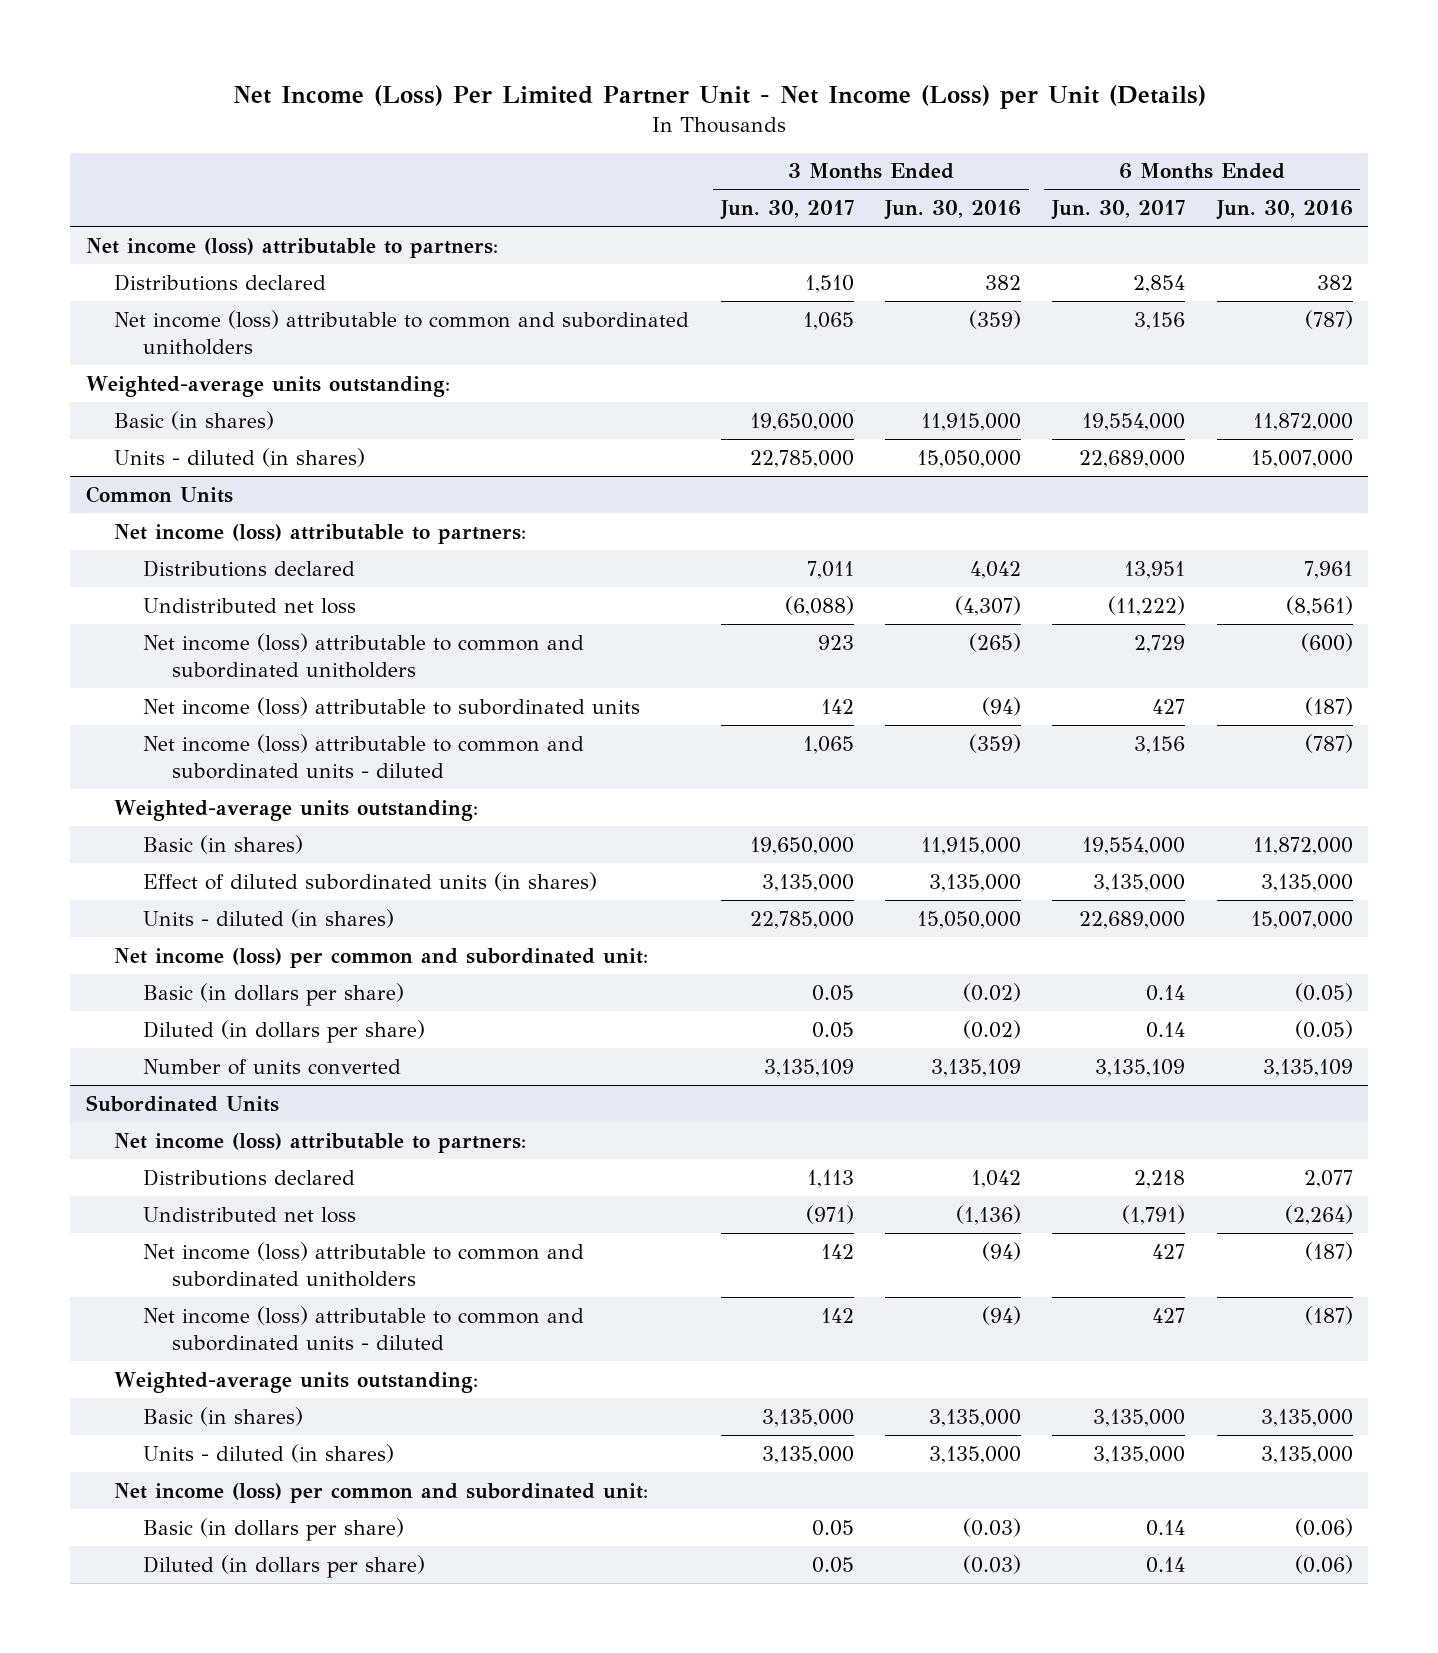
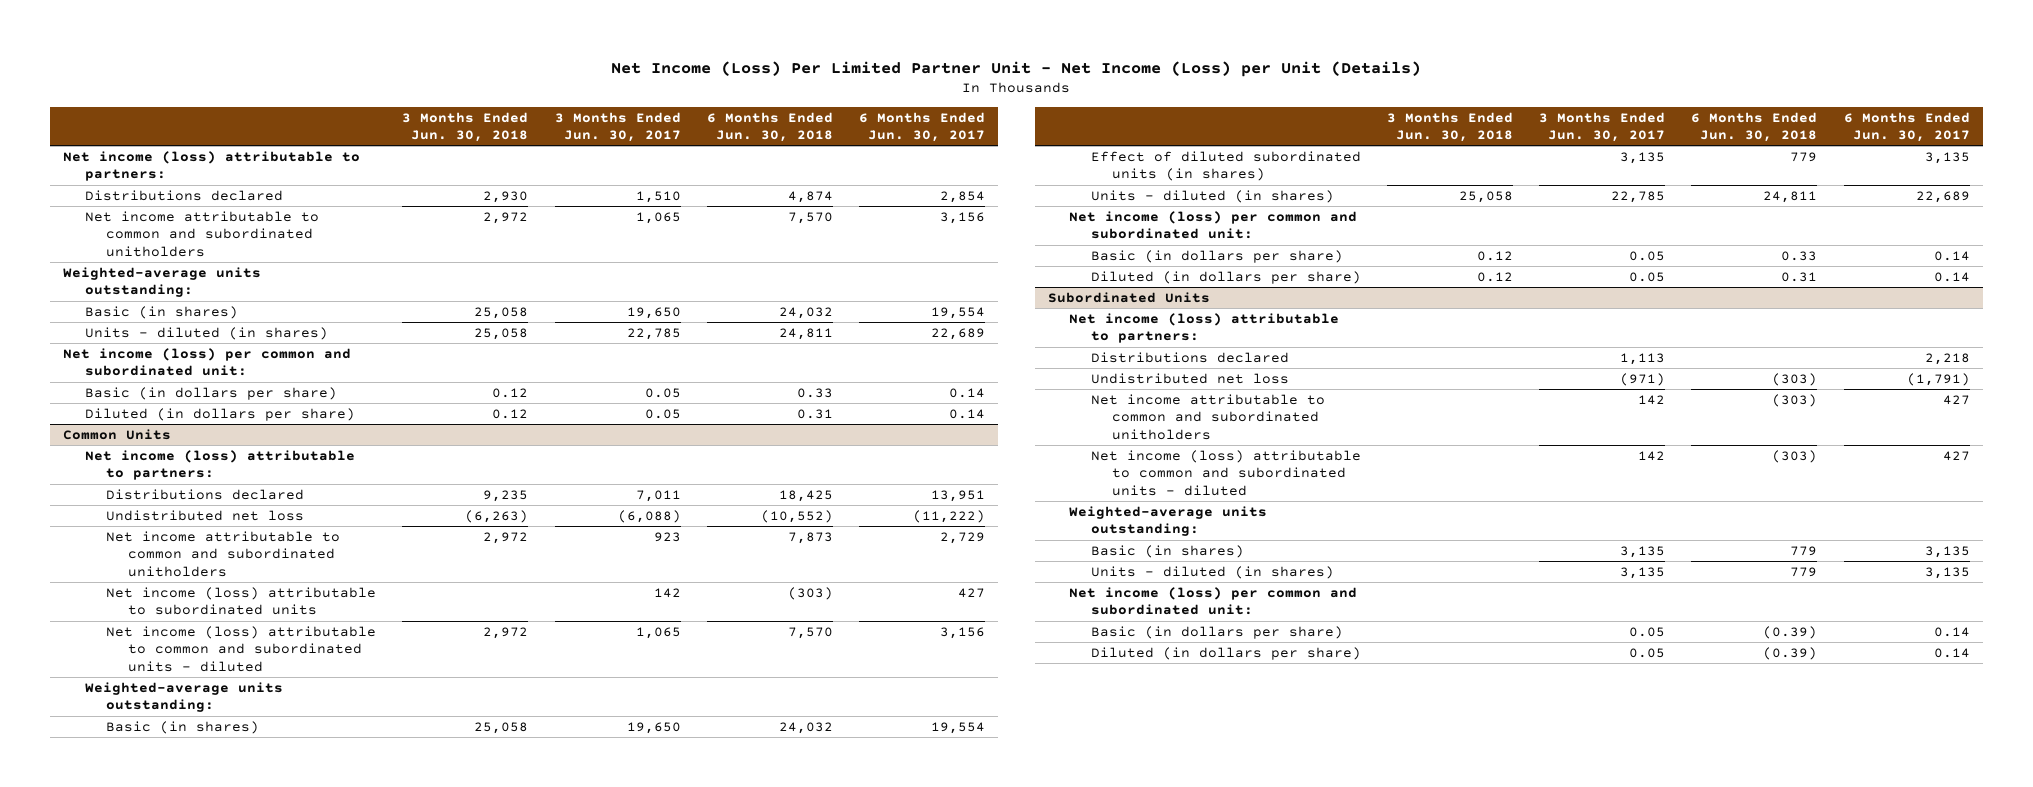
[883,200,1021,221] Jun. 30, 2016 -> none
[1215,200,1353,221] Jun. 30, 2016 -> none
none -> [402,111,529,143] 3 Months Ended Jun. 30, 2018
none -> [706,111,833,143] 6 Months Ended Jun. 30, 2018
[114,309,690,356] Net income (loss) attributable to common and subordinated unitholders -> [84,210,319,257] Net income attributable to common and subordinated unitholders
[749,412,854,431] 19,650,000 -> [626,306,681,319] 19,650
[1082,412,1186,431] 19,554,000 -> [930,306,985,319] 19,554
[749,449,854,468] 22,785,000 -> [626,327,681,340] 22,785
[1079,449,1186,468] 22,689,000 -> [930,327,985,340] 22,689
none -> [63,347,352,377] Net income (loss) per common and subordinated unit:
none -> [84,386,337,400] Basic (in dollars per share)
none -> [84,407,355,421] Diluted (in dollars per share)
[143,632,585,679] Net income (loss) attributable to common and subordinated unitholders -> [106,530,341,577] Net income attributable to common and subordinated unitholders
[749,836,854,855] 19,650,000 -> [626,721,681,734] 19,650
[1082,836,1186,855] 19,554,000 -> [930,721,985,734] 19,554
[761,873,854,892] 3,135,000 -> [1620,151,1666,164] 3,135
[1093,873,1186,892] 3,135,000 -> [1924,151,1970,164] 3,135
[749,910,854,929] 22,785,000 -> [1611,190,1666,203] 22,785
[1079,910,1186,929] 22,689,000 -> [1915,190,1970,203] 22,689
[143,1058,402,1075] Number of units converted -> none
[143,1241,585,1288] Net income (loss) attributable to common and subordinated unitholders -> [1090,393,1325,440] Net income attributable to common and subordinated unitholders
[761,1408,854,1427] 3,135,000 -> [1620,545,1666,558] 3,135
[1093,1408,1186,1427] 3,135,000 -> [1924,545,1970,558] 3,135
[761,1445,854,1464] 3,135,000 -> [1620,566,1666,579] 3,135
[1093,1445,1186,1464] 3,135,000 -> [1924,566,1970,579] 3,135

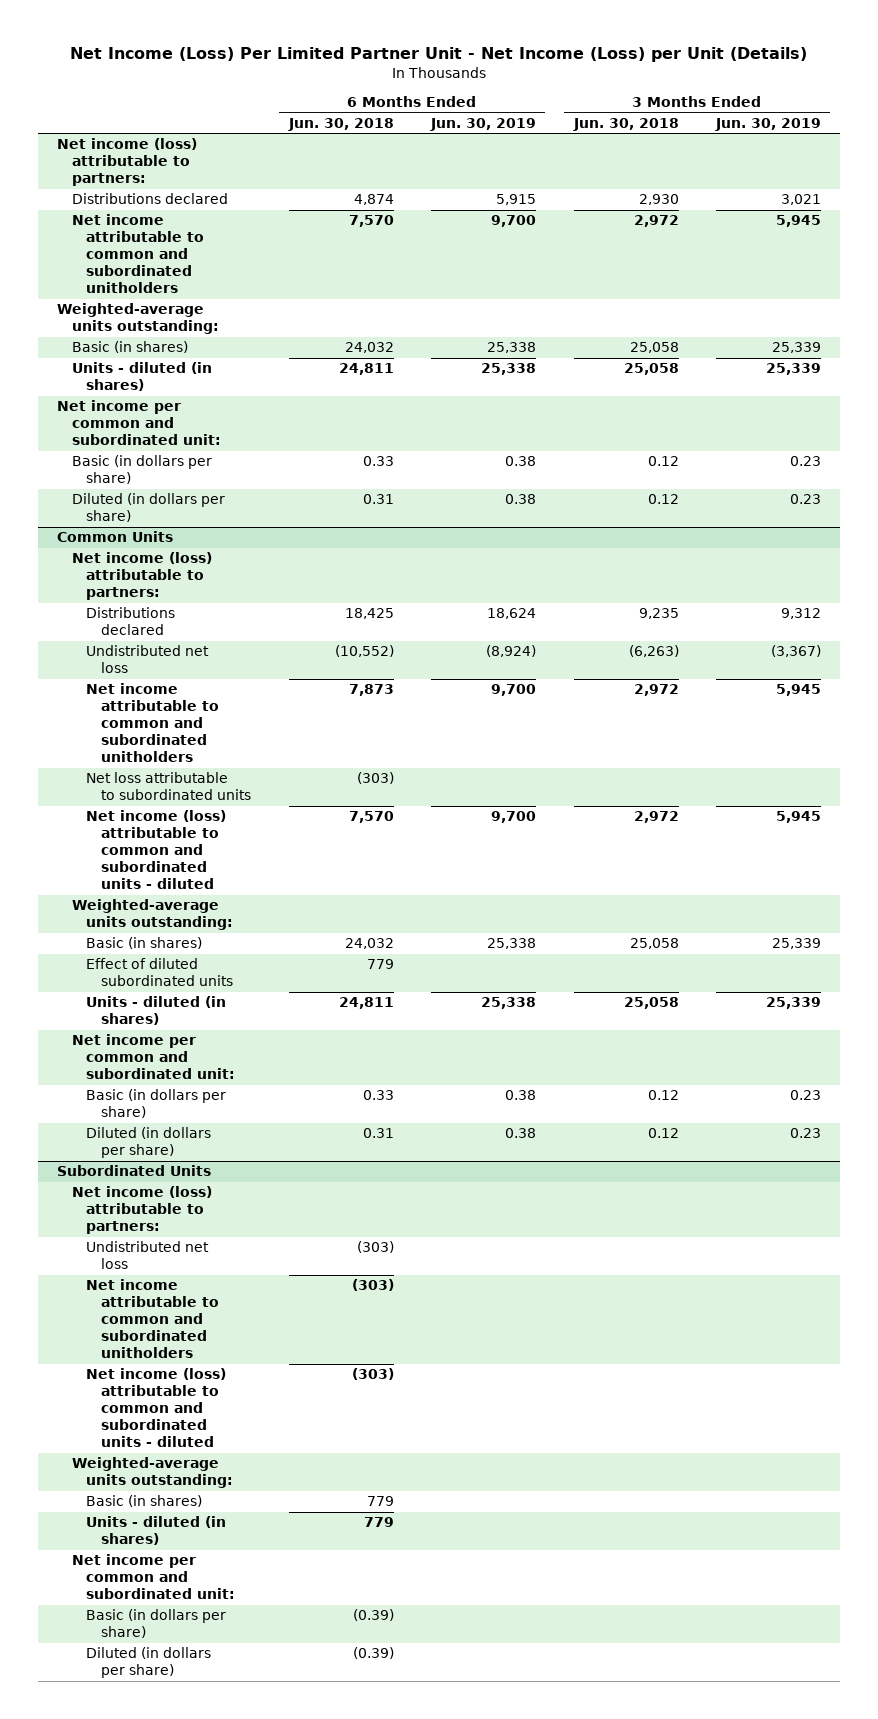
[554,111,681,143] 3 Months Ended Jun. 30, 2017 -> none
[858,111,985,143] 6 Months Ended Jun. 30, 2017 -> none
none -> [430,117,537,131] Jun. 30, 2019
none -> [714,117,821,131] Jun. 30, 2019
[63,347,352,377] Net income (loss) per common and subordinated unit: -> [56,400,221,446] Net income per common and subordinated unit:
[106,586,377,616] Net income (loss) attributable to subordinated units -> [86,772,252,801] Net loss attributable to subordinated units
[1090,150,1361,182] Effect of diluted subordinated units (in shares) -> [86,958,234,987] Effect of diluted subordinated units
[1069,210,1358,240] Net income (loss) per common and subordinated unit: -> [71,1034,236,1080] Net income per common and subordinated unit:
[1090,351,1289,363] Distributions declared -> none
[1069,586,1358,616] Net income (loss) per common and subordinated unit: -> [71,1554,236,1600] Net income per common and subordinated unit:

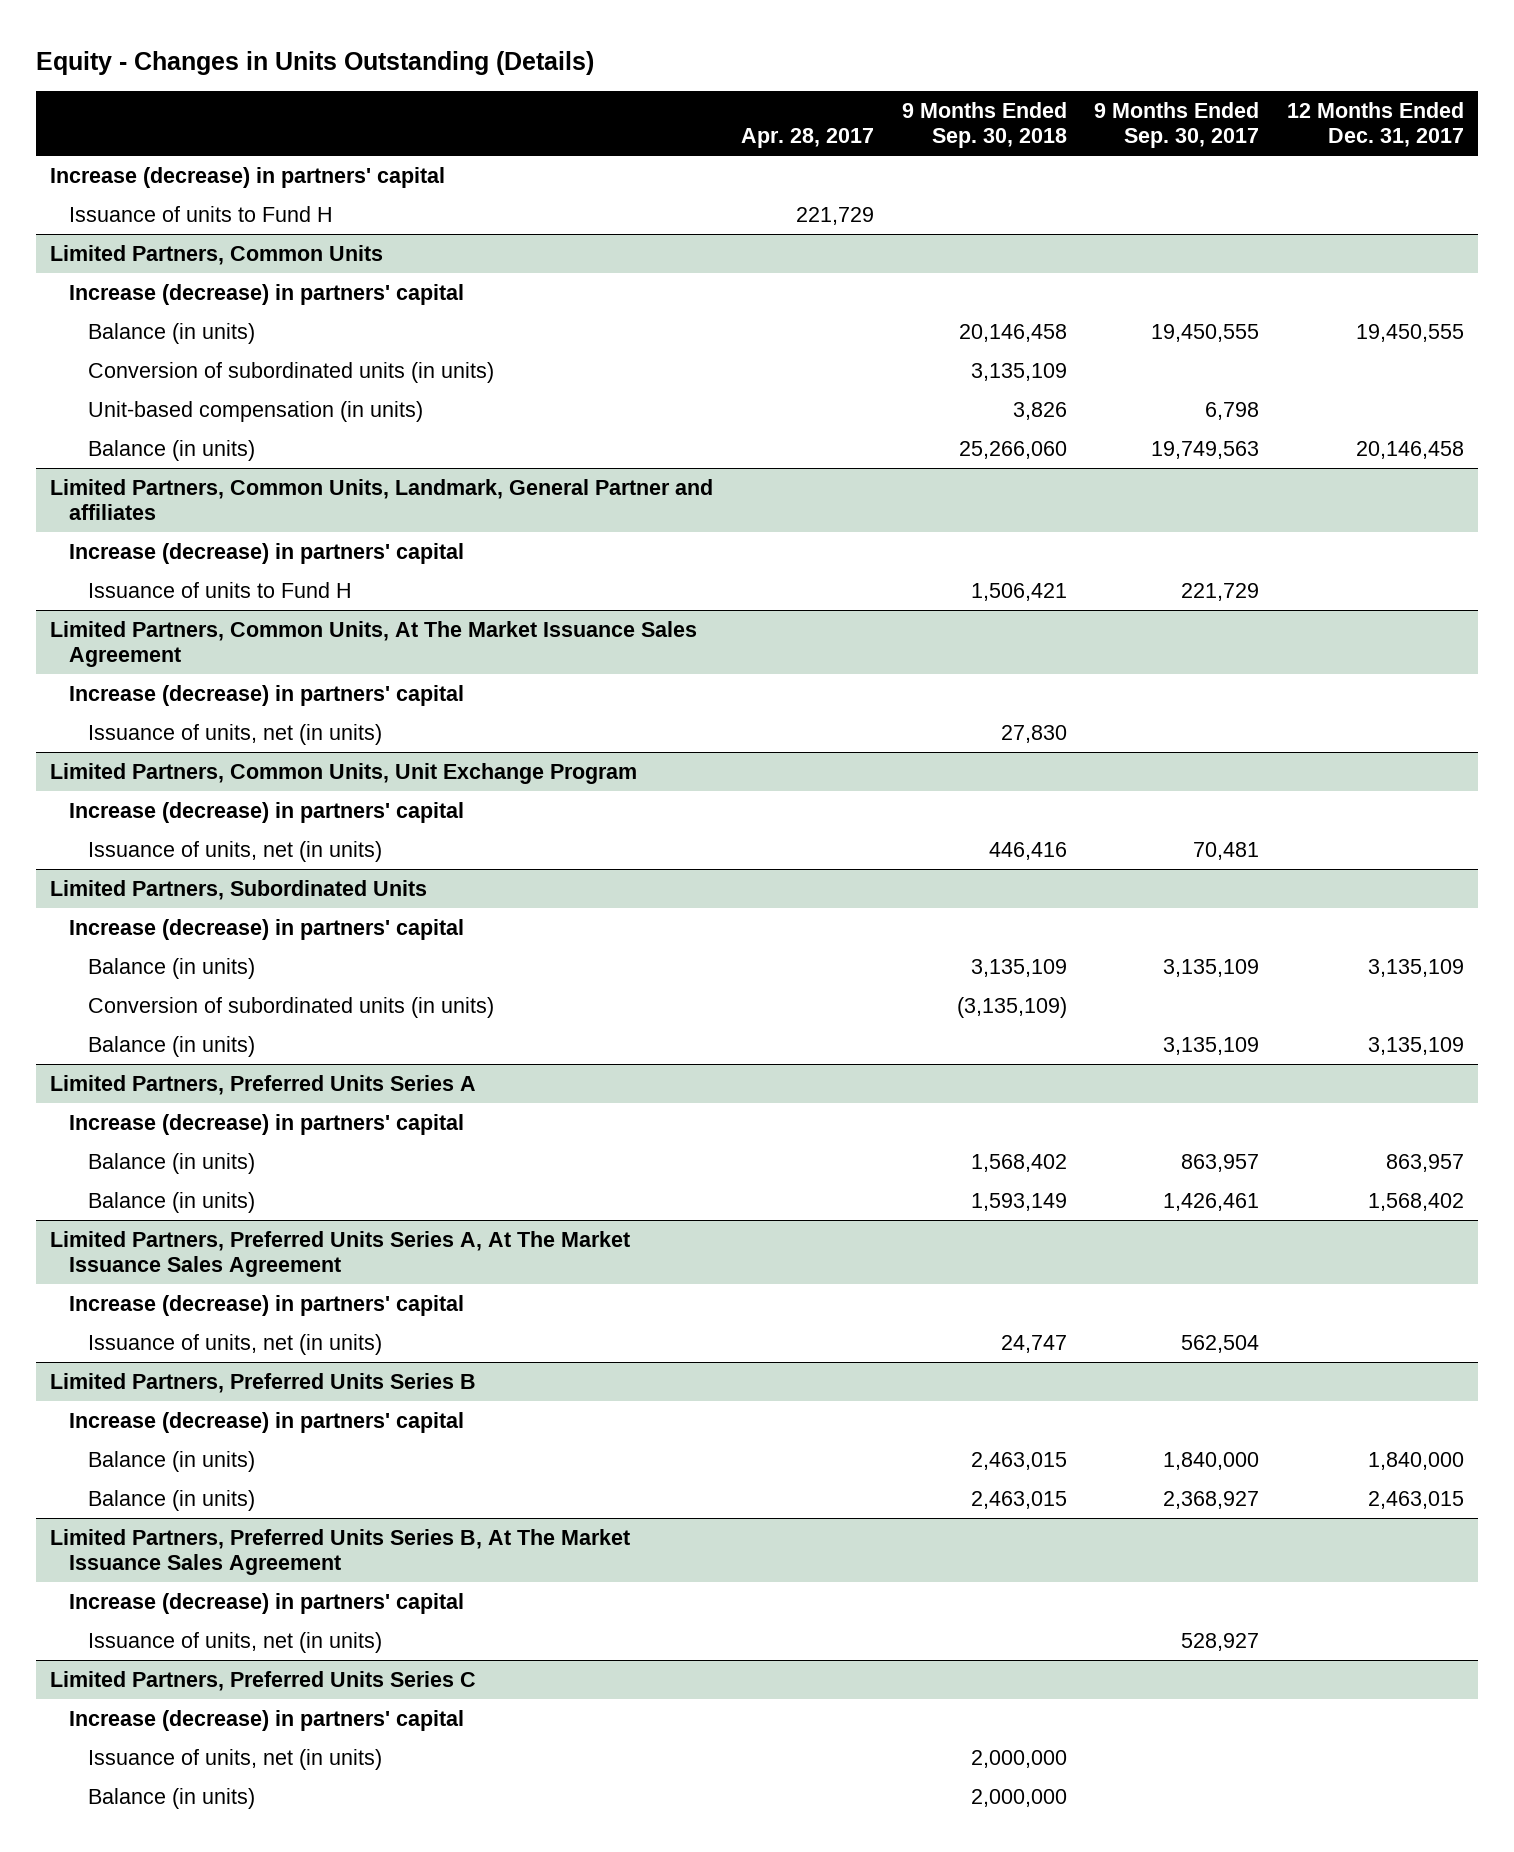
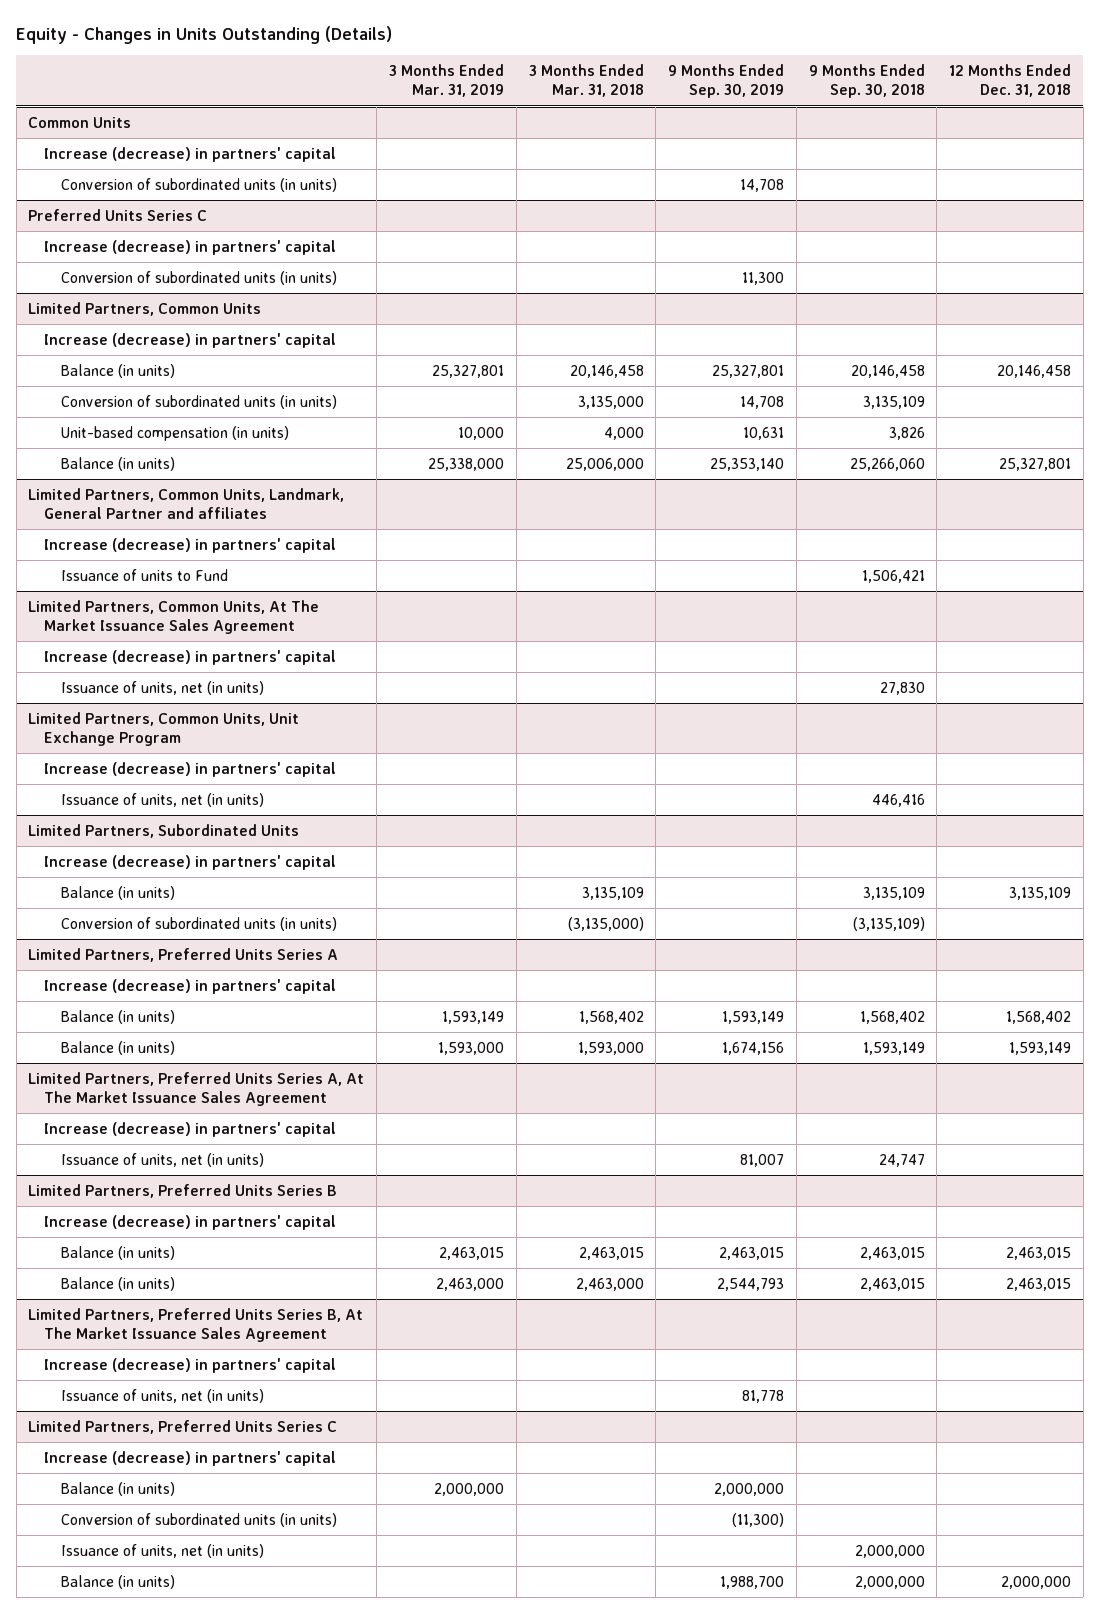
[740,128,874,149] Apr. 28, 2017 -> none
[1094,101,1260,149] 9 Months Ended Sep. 30, 2017 -> none
[1287,101,1465,148] 12 Months Ended Dec. 31, 2017 -> none
none -> [388,63,504,98] 3 Months Ended Mar. 31, 2019
none -> [528,63,644,98] 3 Months Ended Mar. 31, 2018
none -> [668,63,785,99] 9 Months Ended Sep. 30, 2019
none -> [949,63,1072,98] 12 Months Ended Dec. 31, 2018
none -> [28,116,132,128] Common Units
[69,205,334,222] Issuance of units to Fund H -> none
none -> [60,177,337,192] Conversion of subordinated units (in units)
none -> [28,208,208,221] Preferred Units Series C
none -> [44,239,337,255] Increase (decrease) in partners' capital
none -> [60,270,337,285] Conversion of subordinated units (in units)
[87,581,352,598] Issuance of units to Fund H -> [60,568,228,581] Issuance of units to Fund
[87,1035,255,1057] Balance (in units) -> none
none -> [60,1481,175,1496] Balance (in units)
none -> [60,1512,337,1527] Conversion of subordinated units (in units)

